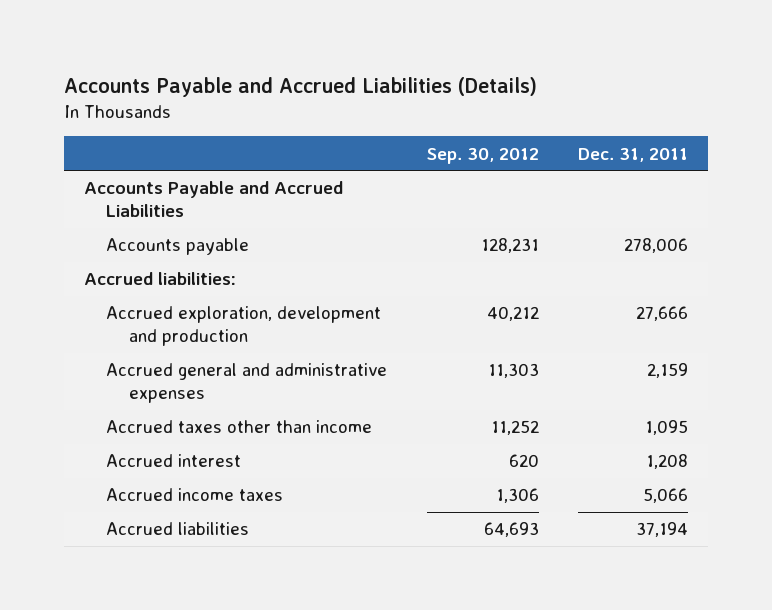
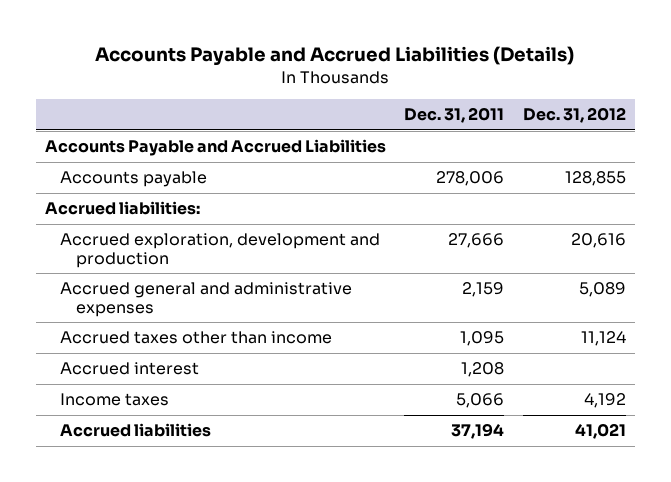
[426,147,539,164] Sep. 30, 2012 -> none
none -> [522,107,626,124] Dec. 31, 2012
[106,488,284,502] Accrued income taxes -> [60,393,170,407] Income taxes

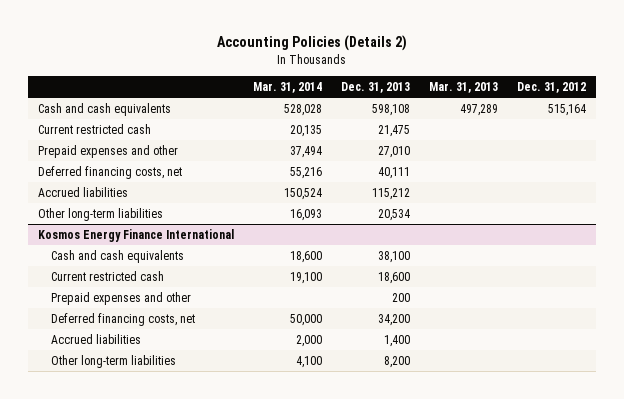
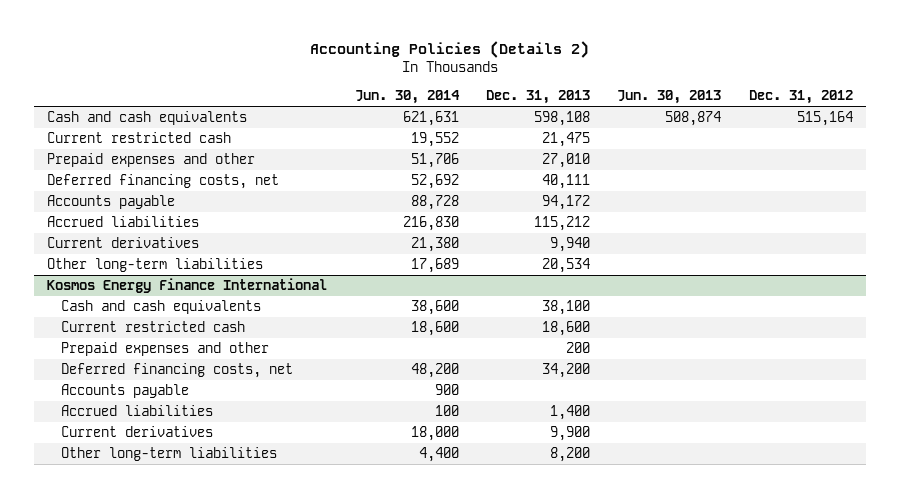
[253,82,323,94] Mar. 31, 2014 -> none
[429,82,499,94] Mar. 31, 2013 -> none
none -> [354,90,460,105] Jun. 30, 2014
none -> [617,90,722,105] Jun. 30, 2013
none -> [47,195,176,210] Accounts payable
none -> [47,237,200,249] Current derivatives
none -> [61,384,190,399] Accounts payable
none -> [61,426,214,438] Current derivatives

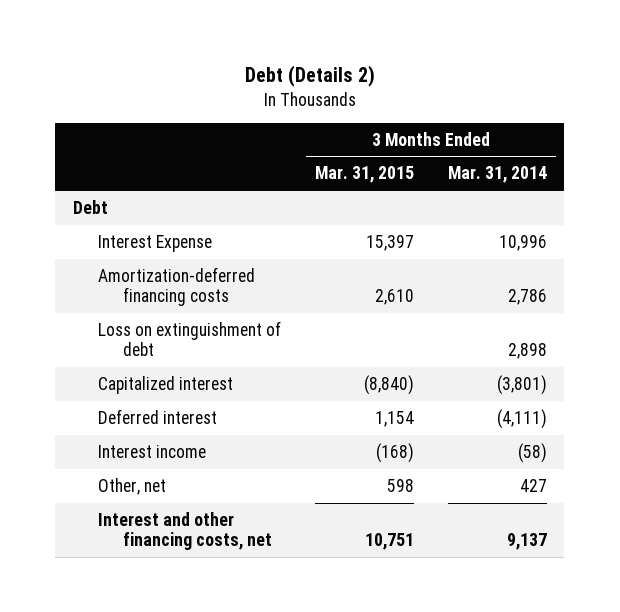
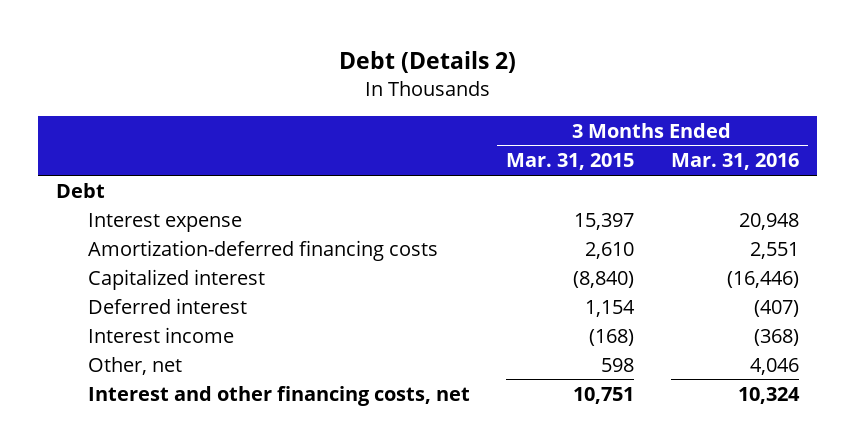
[448,166,548,184] Mar. 31, 2014 -> none
none -> [670,153,799,171] Mar. 31, 2016
[97,234,212,252] Interest Expense -> [87,212,242,232] Interest expense
[97,320,281,356] Loss on extinguishment of debt -> none

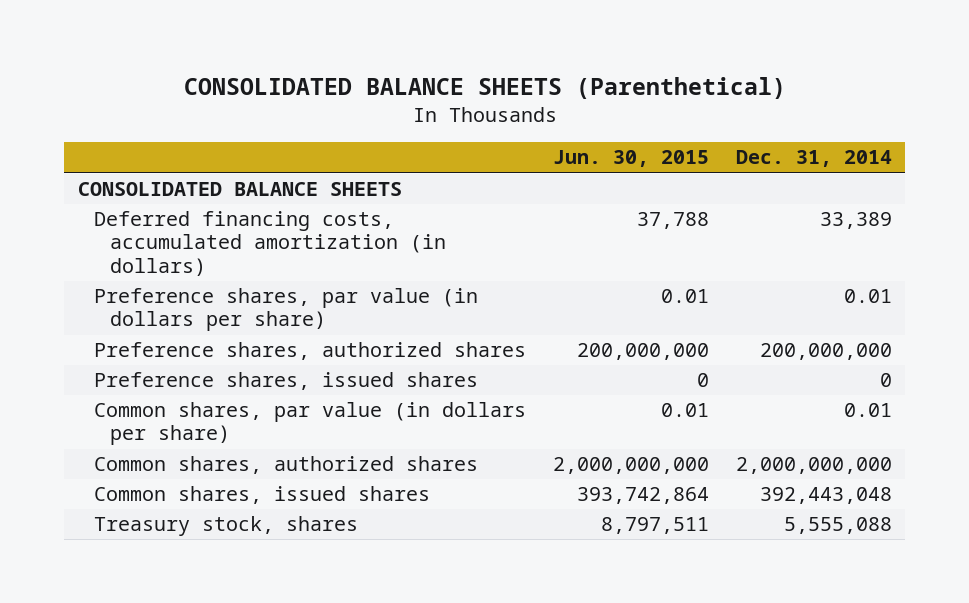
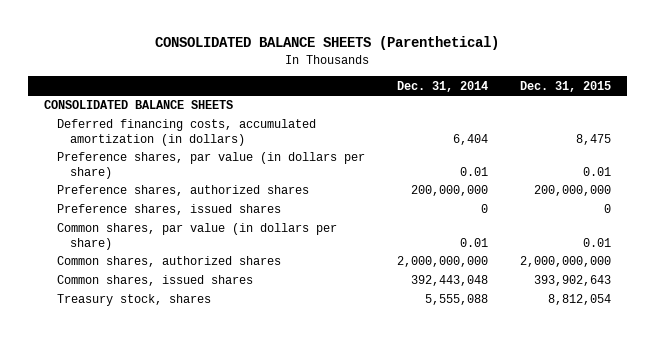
[552,150,709,168] Jun. 30, 2015 -> none
none -> [519,80,611,92] Dec. 31, 2015
[819,212,892,230] 33,389 -> [452,133,488,145] 6,404

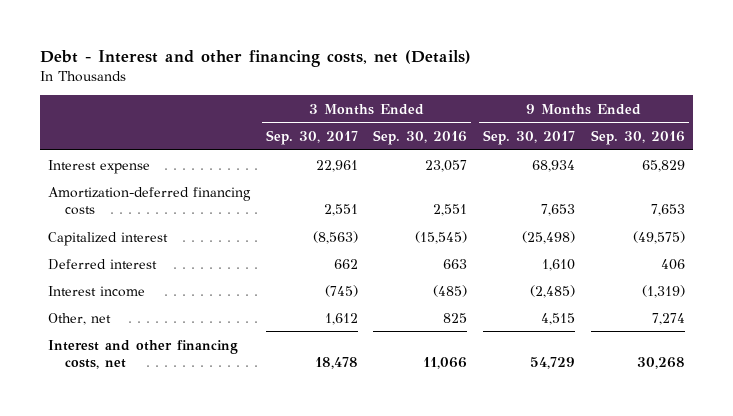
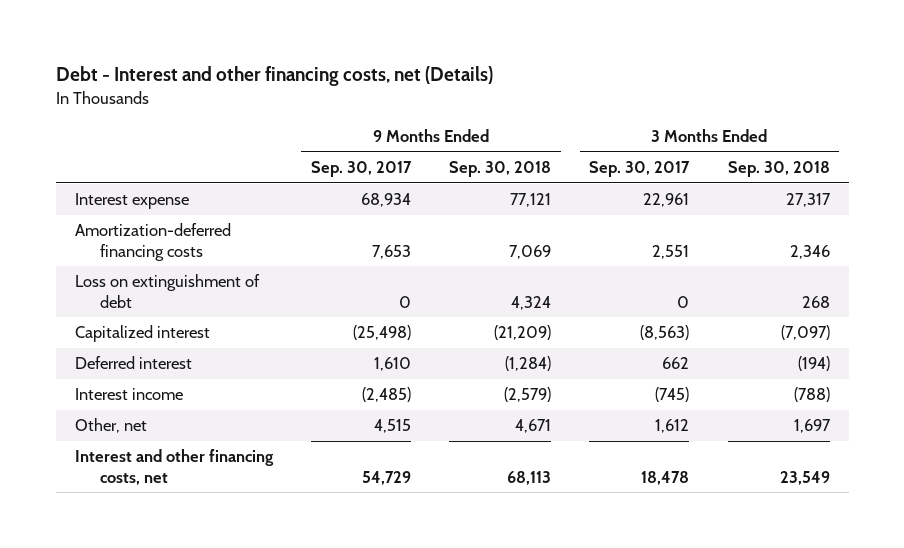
[373,130,468,146] Sep. 30, 2016 -> none
[591,130,686,146] Sep. 30, 2016 -> none
none -> [449,161,552,178] Sep. 30, 2018
none -> [727,161,830,178] Sep. 30, 2018
none -> [74,274,260,308] Loss on extinguishment of debt

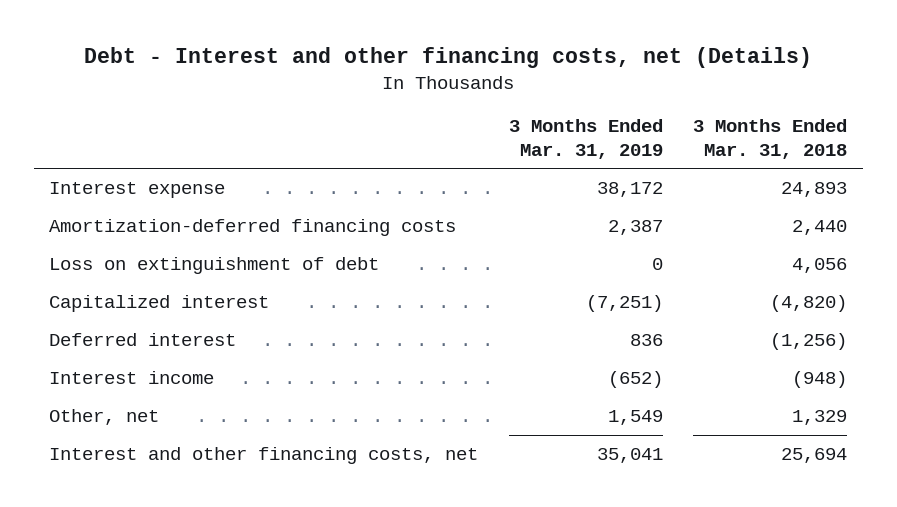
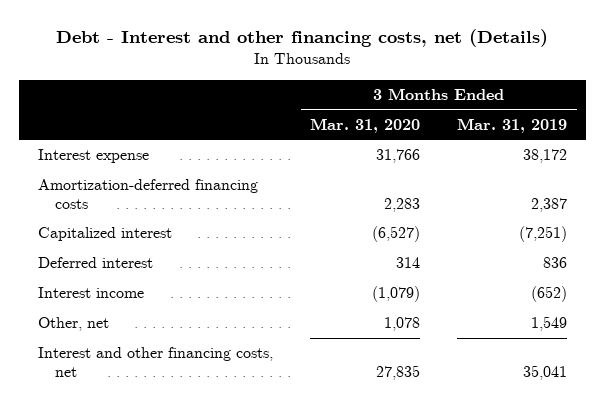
[693,119,848,159] 3 Months Ended Mar. 31, 2018 -> none
none -> [309,117,420,133] Mar. 31, 2020
[49,257,380,275] Loss on extinguishment of debt -> none

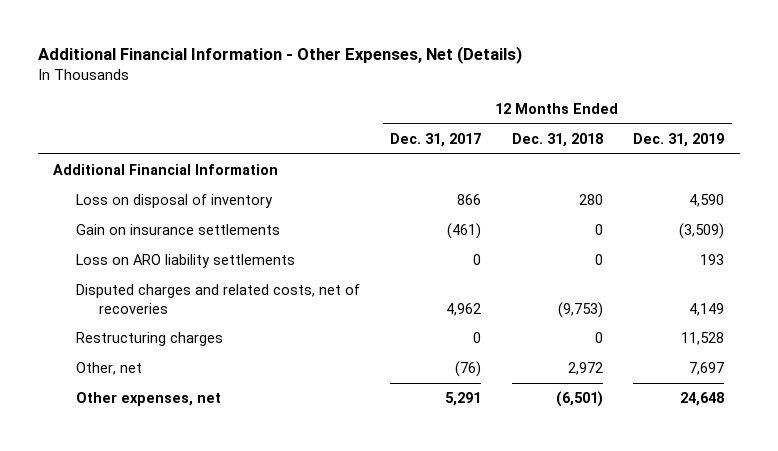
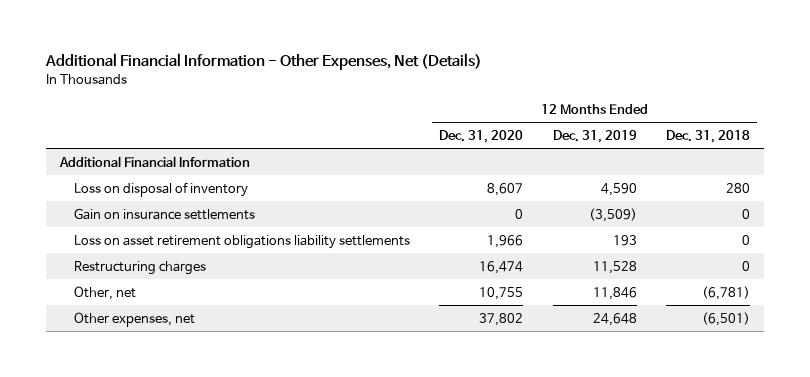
[390,132,482,147] Dec. 31, 2017 -> none
none -> [439,130,524,144] Dec. 31, 2020
[75,283,360,314] Disputed charges and related costs, net of recoveries -> none
[75,253,295,268] Loss on ARO liability settlements -> [74,234,411,249] Loss on asset retirement obligations liability settlements
[567,361,603,375] 2,972 -> [701,285,750,300] (6,781)
[689,361,725,375] 7,697 -> [592,286,637,300] 11,846

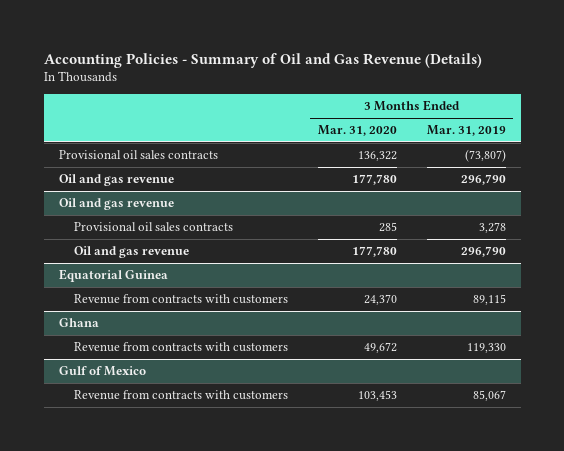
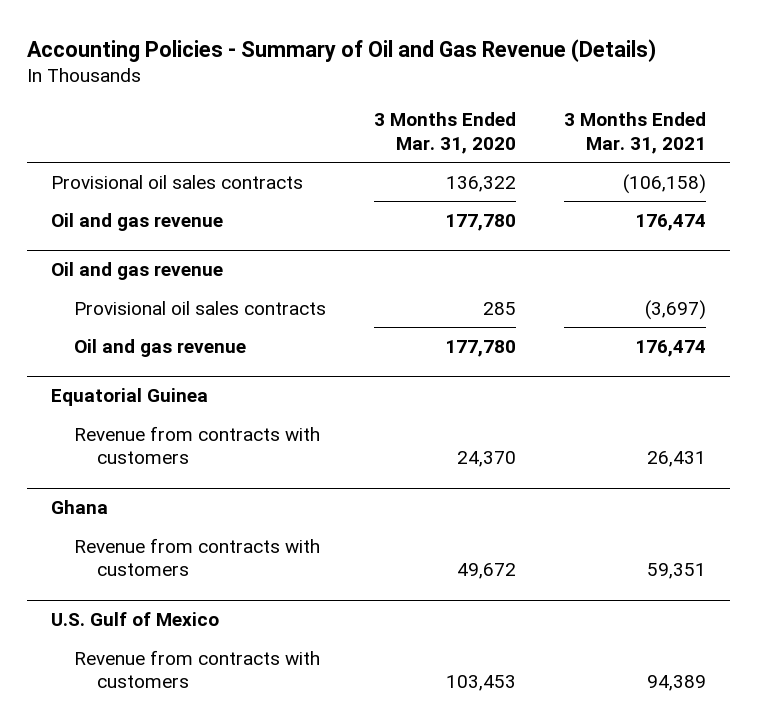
[426,125,506,137] Mar. 31, 2019 -> none
none -> [564,112,707,155] 3 Months Ended Mar. 31, 2021
[58,366,146,377] Gulf of Mexico -> [51,612,220,627] U.S. Gulf of Mexico

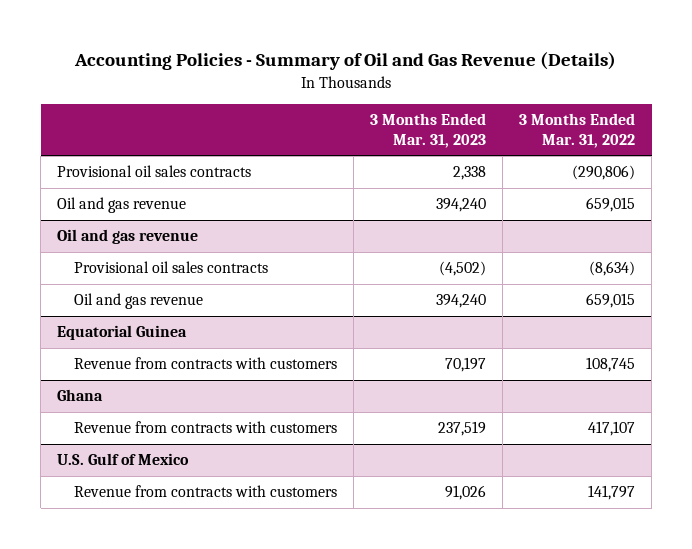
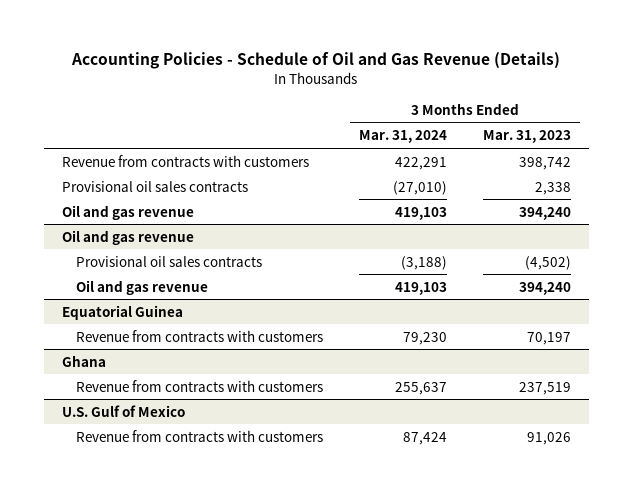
[74,51,617,70] Accounting Policies - Summary of Oil and Gas Revenue (Details) -> [71,52,561,70] Accounting Policies - Schedule of Oil and Gas Revenue (Details)
[519,113,636,148] 3 Months Ended Mar. 31, 2022 -> none
none -> [358,130,447,144] Mar. 31, 2024
none -> [62,154,310,167] Revenue from contracts with customers

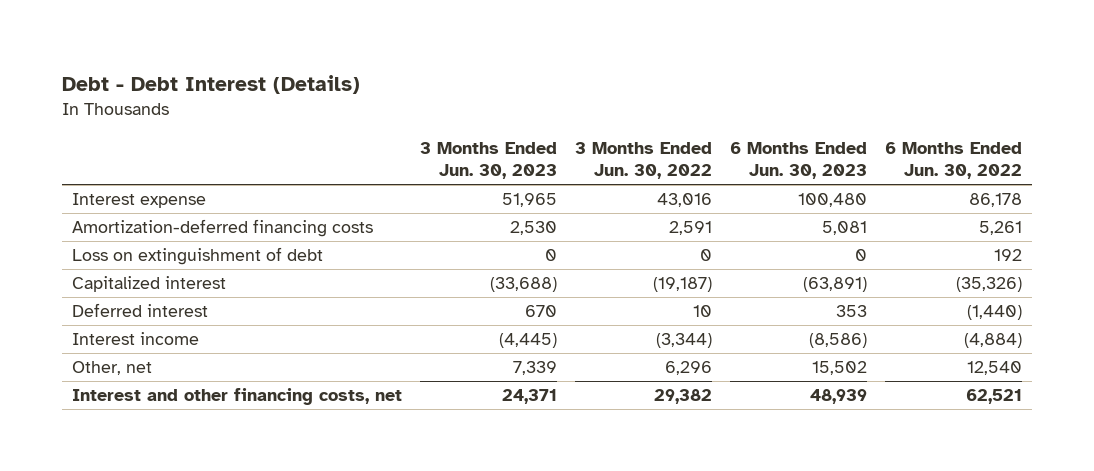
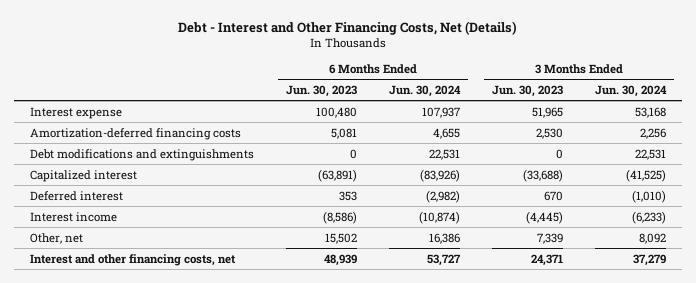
[62,74,361,94] Debt - Debt Interest (Details) -> [177,20,517,35] Debt - Interest and Other Financing Costs, Net (Details)
[575,141,713,180] 3 Months Ended Jun. 30, 2022 -> none
[885,141,1023,180] 6 Months Ended Jun. 30, 2022 -> none
none -> [388,84,461,97] Jun. 30, 2024
none -> [594,84,667,97] Jun. 30, 2024
[71,247,323,266] Loss on extinguishment of debt -> [30,148,255,161] Debt modifications and extinguishments

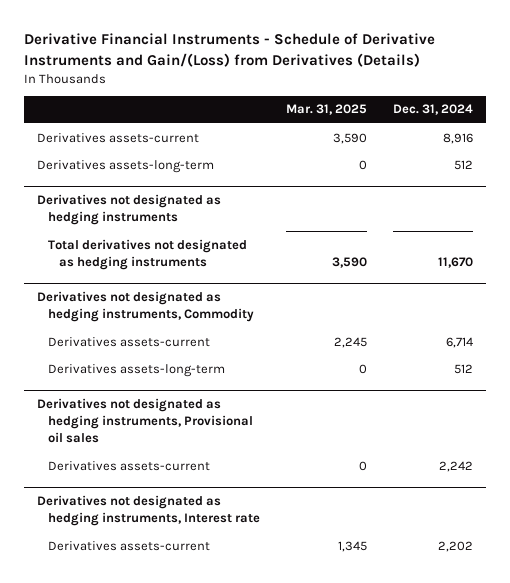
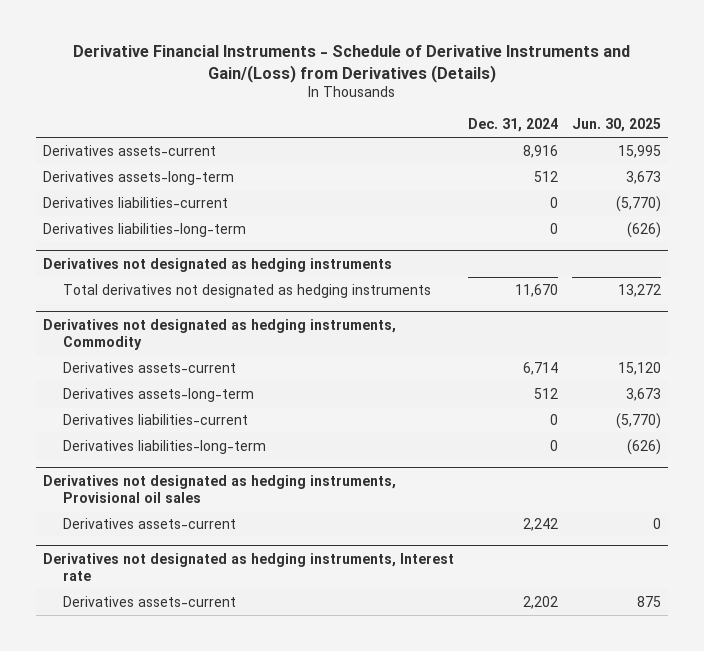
[286,104,368,116] Mar. 31, 2025 -> none
none -> [572,118,662,133] Jun. 30, 2025
none -> [42,197,228,209] Derivatives liabilities-current
none -> [42,223,246,238] Derivatives liabilities-long-term
none -> [63,414,249,426] Derivatives liabilities-current
none -> [63,440,267,455] Derivatives liabilities-long-term

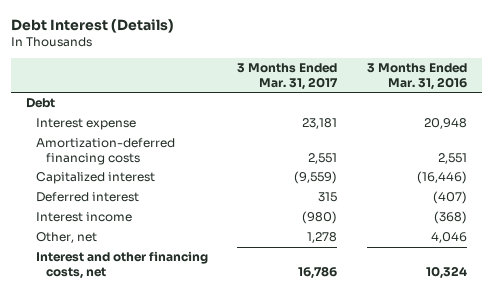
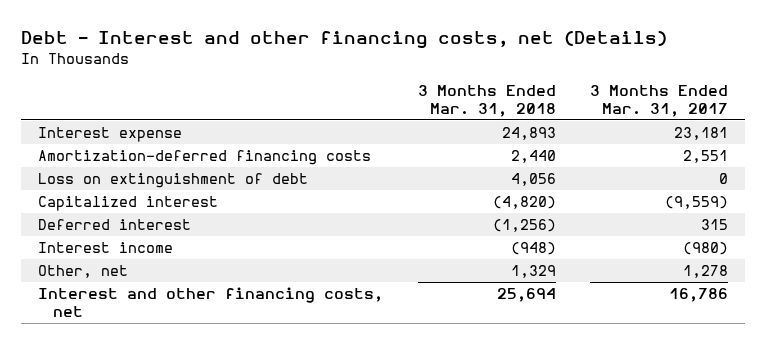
[10,18,174,33] Debt Interest (Details) -> [21,31,668,50] Debt - Interest and other financing costs, net (Details)
[366,63,467,90] 3 Months Ended Mar. 31, 2016 -> none
none -> [417,84,556,117] 3 Months Ended Mar. 31, 2018
[25,98,55,109] Debt -> none
none -> [38,173,309,189] Loss on extinguishment of debt

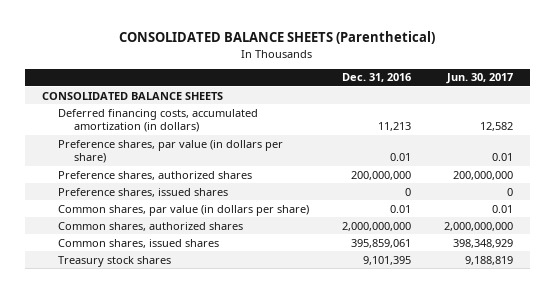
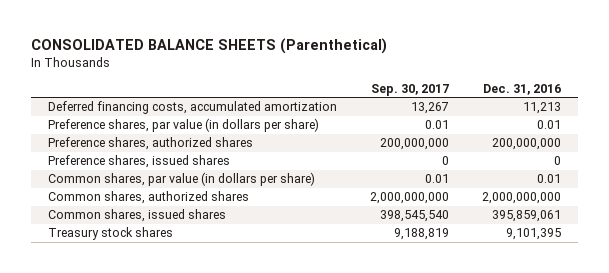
[445,73,513,85] Jun. 30, 2017 -> none
none -> [370,83,449,96] Sep. 30, 2017
[41,91,223,100] CONSOLIDATED BALANCE SHEETS -> none
[57,108,258,133] Deferred financing costs, accumulated amortization (in dollars) -> [47,101,337,115] Deferred financing costs, accumulated amortization

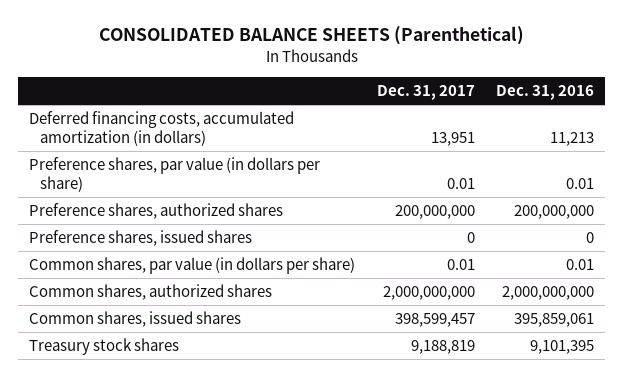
[370,83,449,96] Sep. 30, 2017 -> none
none -> [376,85,475,101] Dec. 31, 2017
[47,101,337,115] Deferred financing costs, accumulated amortization -> [28,111,294,147] Deferred financing costs, accumulated amortization (in dollars)

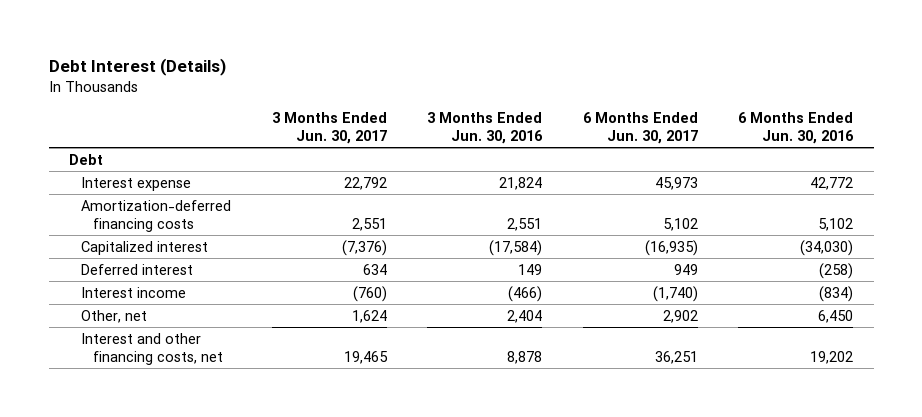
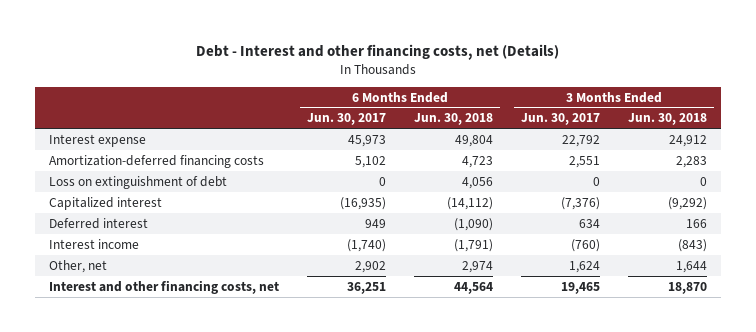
[48,57,226,76] Debt Interest (Details) -> [196,44,560,61] Debt - Interest and other financing costs, net (Details)
[427,112,544,144] 3 Months Ended Jun. 30, 2016 -> none
[738,112,855,144] 6 Months Ended Jun. 30, 2016 -> none
none -> [414,113,494,126] Jun. 30, 2018
none -> [627,113,707,126] Jun. 30, 2018
[69,153,104,165] Debt -> none
none -> [49,175,228,189] Loss on extinguishment of debt

